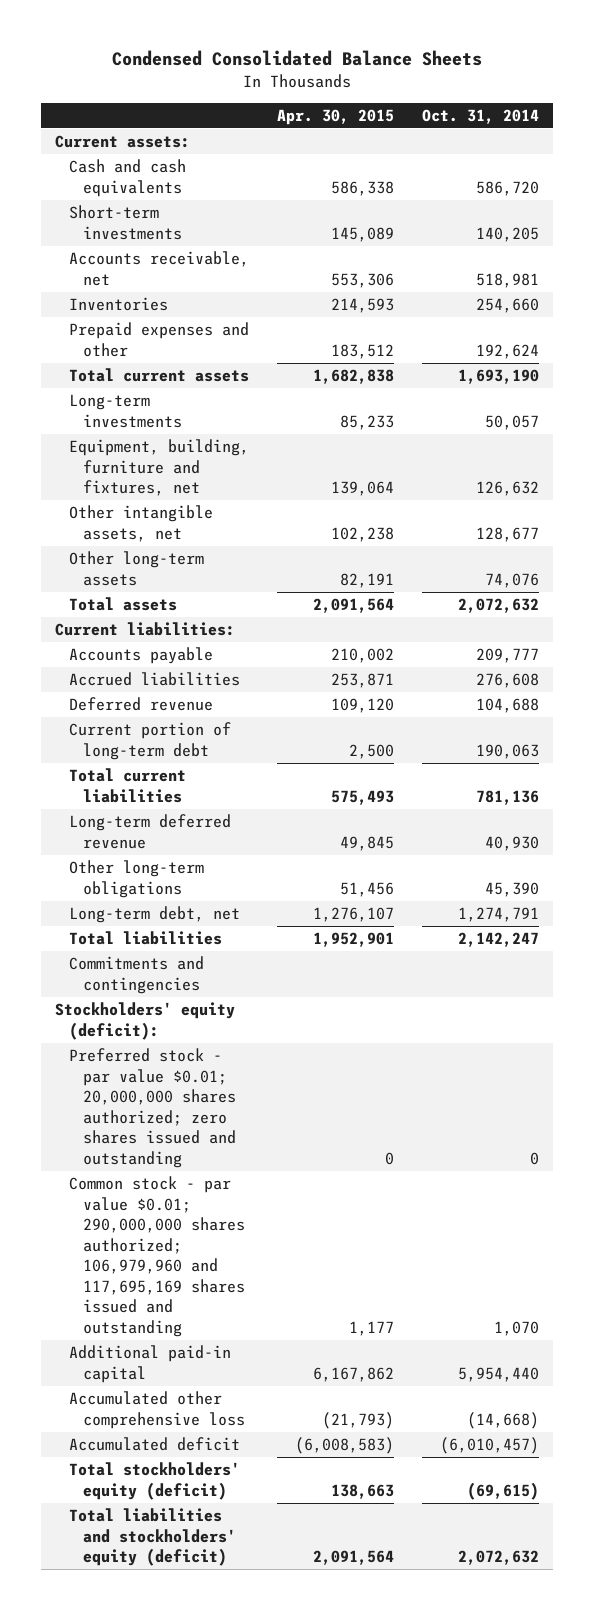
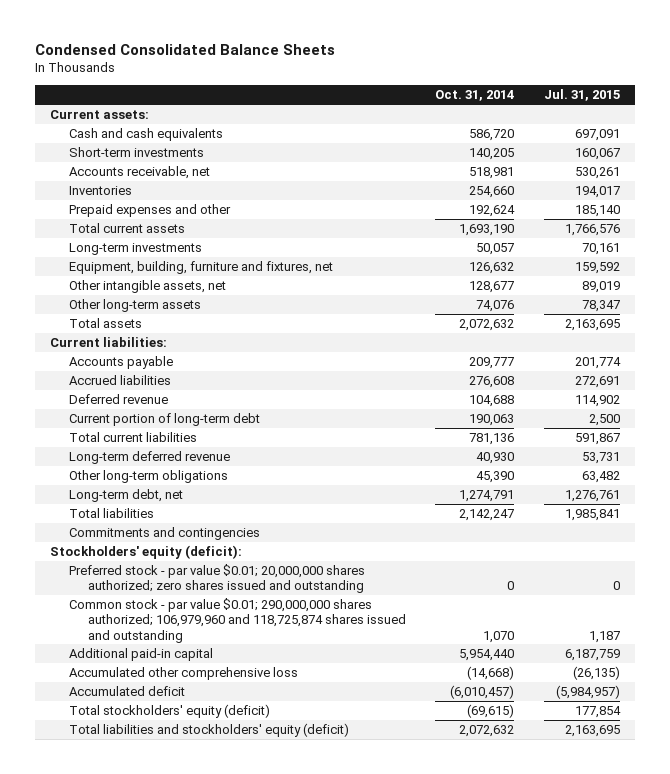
[276,108,394,125] Apr. 30, 2015 -> none
none -> [544,89,621,102] Jul. 31, 2015
[68,1176,246,1337] Common stock - par value $0.01; 290,000,000 shares authorized; 106,979,960 and 117,695,169 shares issued and outstanding -> [68,597,406,643] Common stock - par value $0.01; 290,000,000 shares authorized; 106,979,960 and 118,725,874 shares issued and outstanding

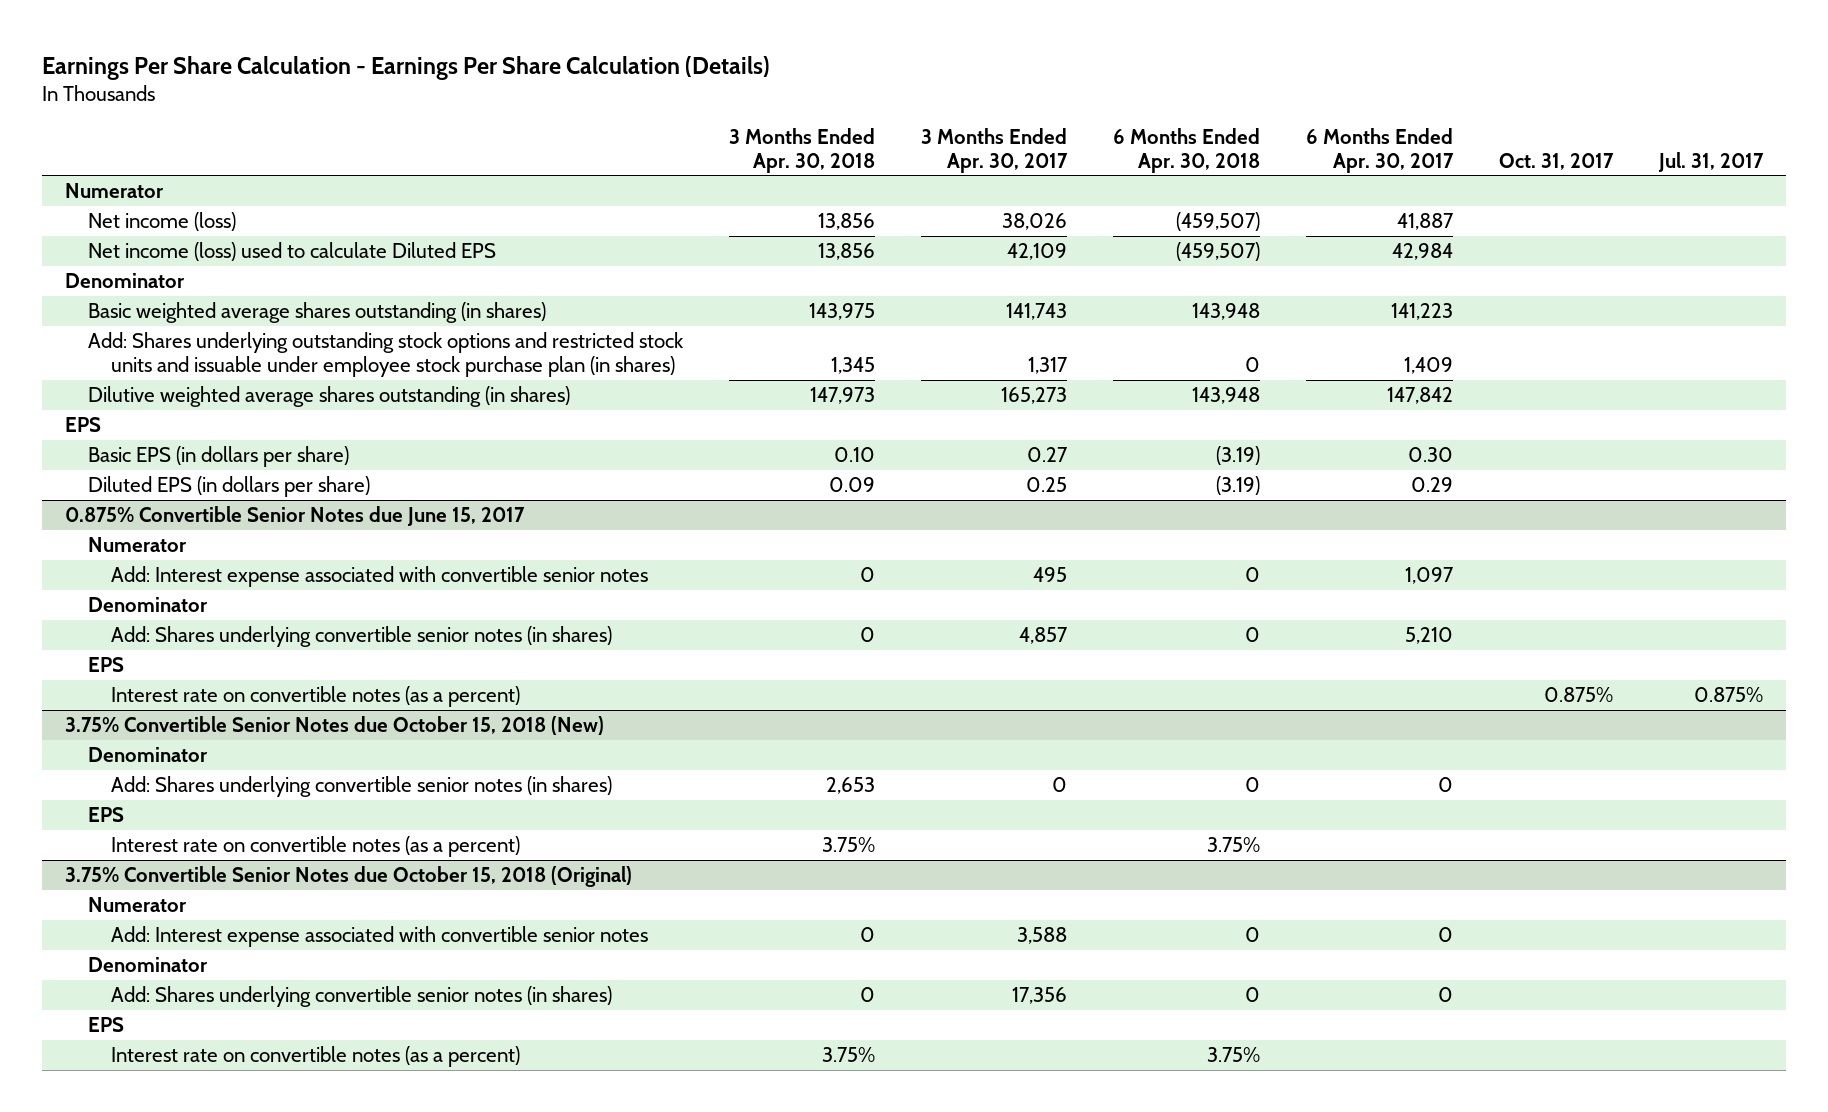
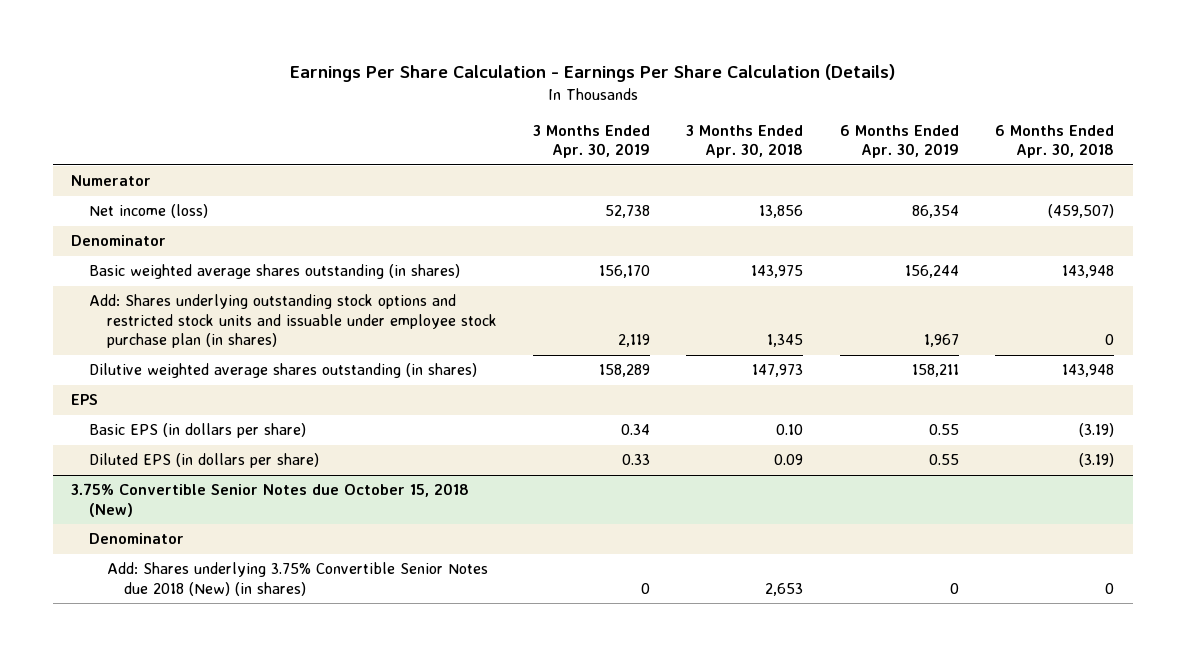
[921,127,1069,173] 3 Months Ended Apr. 30, 2017 -> none
[1306,127,1455,173] 6 Months Ended Apr. 30, 2017 -> none
[1499,152,1615,170] Oct. 31, 2017 -> none
[1658,151,1765,172] Jul. 31, 2017 -> none
none -> [533,124,651,159] 3 Months Ended Apr. 30, 2019
none -> [839,124,959,159] 6 Months Ended Apr. 30, 2019
[87,241,496,261] Net income (loss) used to calculate Diluted EPS -> none
[64,505,525,526] 0.875% Convertible Senior Notes due June 15, 2017 -> none
[87,536,187,552] Numerator -> none
[111,565,649,587] Add: Interest expense associated with convertible senior notes -> none
[87,596,208,612] Denominator -> none
[111,625,613,647] Add: Shares underlying convertible senior notes (in shares) -> none
[87,656,124,672] EPS -> none
[111,685,521,707] Interest rate on convertible notes (as a percent) -> none
[87,806,124,822] EPS -> none
[111,835,521,857] Interest rate on convertible notes (as a percent) -> none
[64,865,632,887] 3.75% Convertible Senior Notes due October 15, 2018 (Original) -> none
[87,896,187,912] Numerator -> none
[111,925,649,947] Add: Interest expense associated with convertible senior notes -> none
[87,956,208,972] Denominator -> none
[111,985,613,1007] Add: Shares underlying convertible senior notes (in shares) -> none
[87,1016,124,1032] EPS -> none
[111,1045,521,1067] Interest rate on convertible notes (as a percent) -> none
[111,775,613,797] Add: Shares underlying convertible senior notes (in shares) -> [106,562,488,596] Add: Shares underlying 3.75% Convertible Senior Notes due 2018 (New) (in shares)

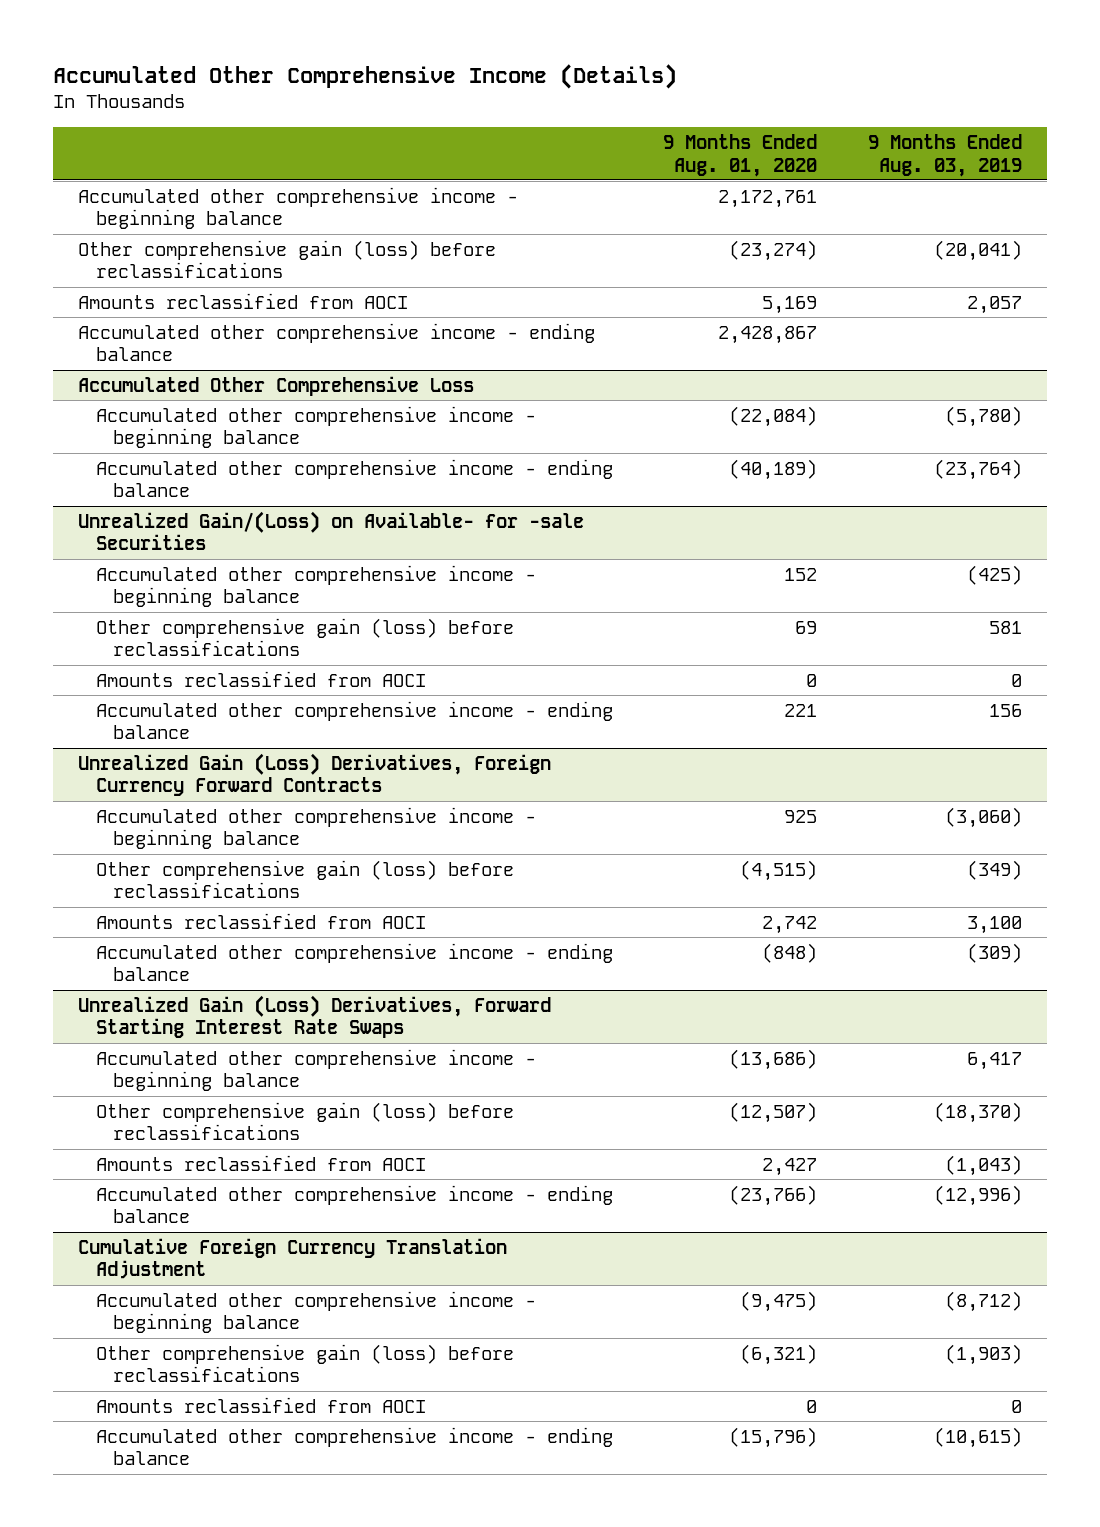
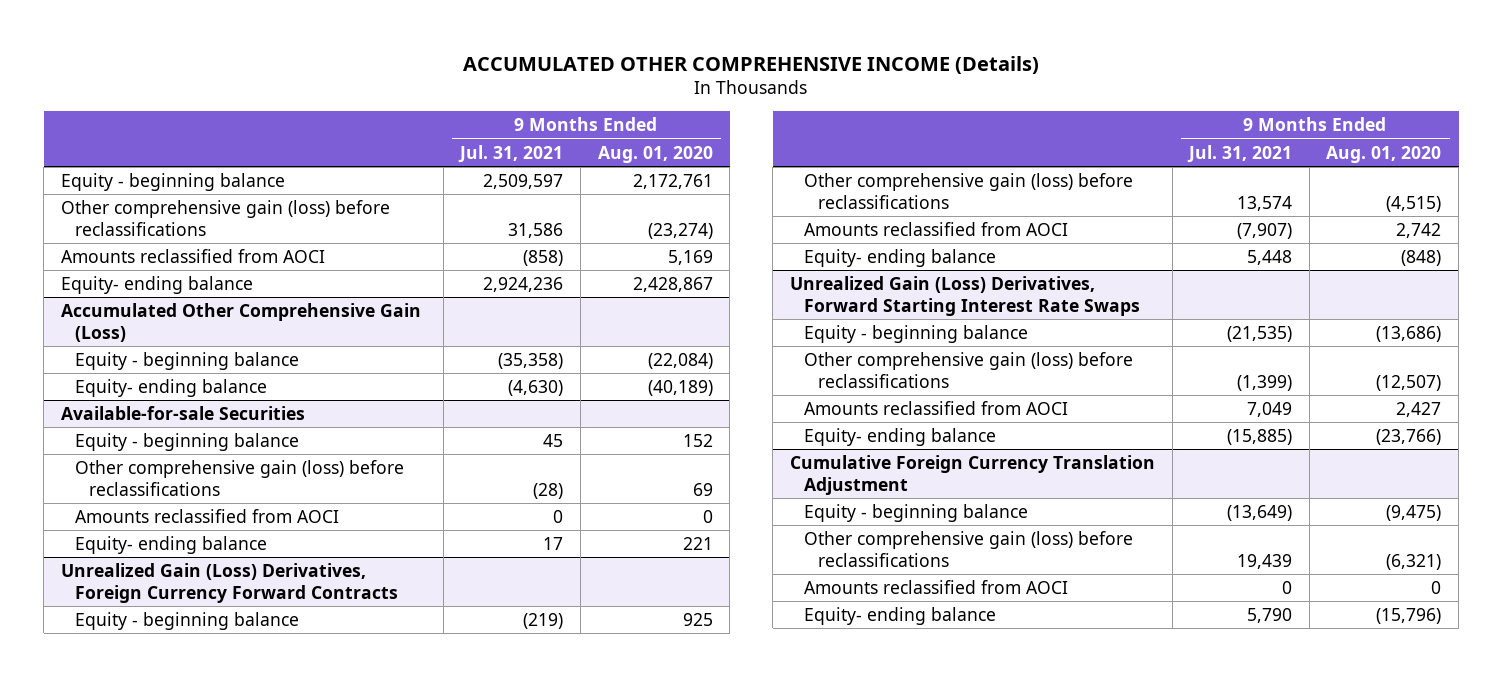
[53,63,678,89] Accumulated Other Comprehensive Income (Details) -> [463,55,1040,74] ACCUMULATED OTHER COMPREHENSIVE INCOME (Details)
[868,133,1023,177] 9 Months Ended Aug. 03, 2019 -> none
none -> [458,144,564,163] Jul. 31, 2021
[78,186,519,230] Accumulated other comprehensive income - beginning balance -> [61,172,286,191] Equity - beginning balance
[78,322,596,362] Accumulated other comprehensive income - ending balance -> [61,275,254,294] Equity- ending balance
[78,375,475,396] Accumulated Other Comprehensive Loss -> [61,302,422,342] Accumulated Other Comprehensive Gain (Loss)
[95,405,536,449] Accumulated other comprehensive income - beginning balance -> [74,351,299,370] Equity - beginning balance
[95,458,613,498] Accumulated other comprehensive income - ending balance -> [74,378,267,397] Equity- ending balance
[78,510,585,551] Unrealized Gain/(Loss) on Available- for -sale Securities -> [61,405,306,420] Available-for-sale Securities
[95,564,536,608] Accumulated other comprehensive income - beginning balance -> [74,432,299,451] Equity - beginning balance
[95,700,613,740] Accumulated other comprehensive income - ending balance -> [74,535,267,554] Equity- ending balance
[95,806,536,850] Accumulated other comprehensive income - beginning balance -> [74,611,299,630] Equity - beginning balance
[95,942,613,982] Accumulated other comprehensive income - ending balance -> [803,248,996,267] Equity- ending balance
[95,1048,536,1092] Accumulated other comprehensive income - beginning balance -> [803,324,1028,343] Equity - beginning balance
[95,1184,613,1224] Accumulated other comprehensive income - ending balance -> [803,427,996,446] Equity- ending balance
[95,1290,536,1334] Accumulated other comprehensive income - beginning balance -> [803,503,1028,522] Equity - beginning balance
[95,1426,613,1466] Accumulated other comprehensive income - ending balance -> [803,606,996,625] Equity- ending balance

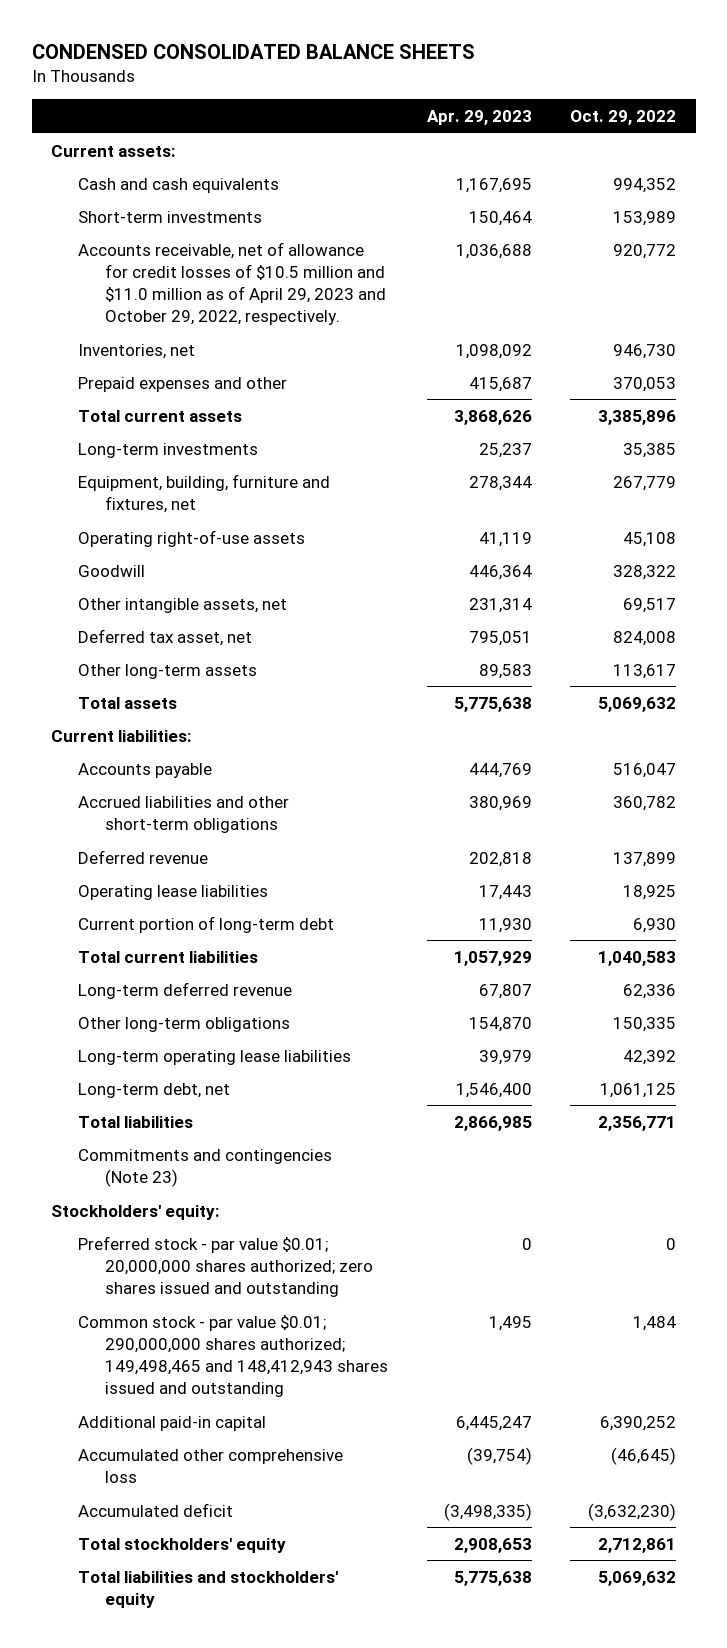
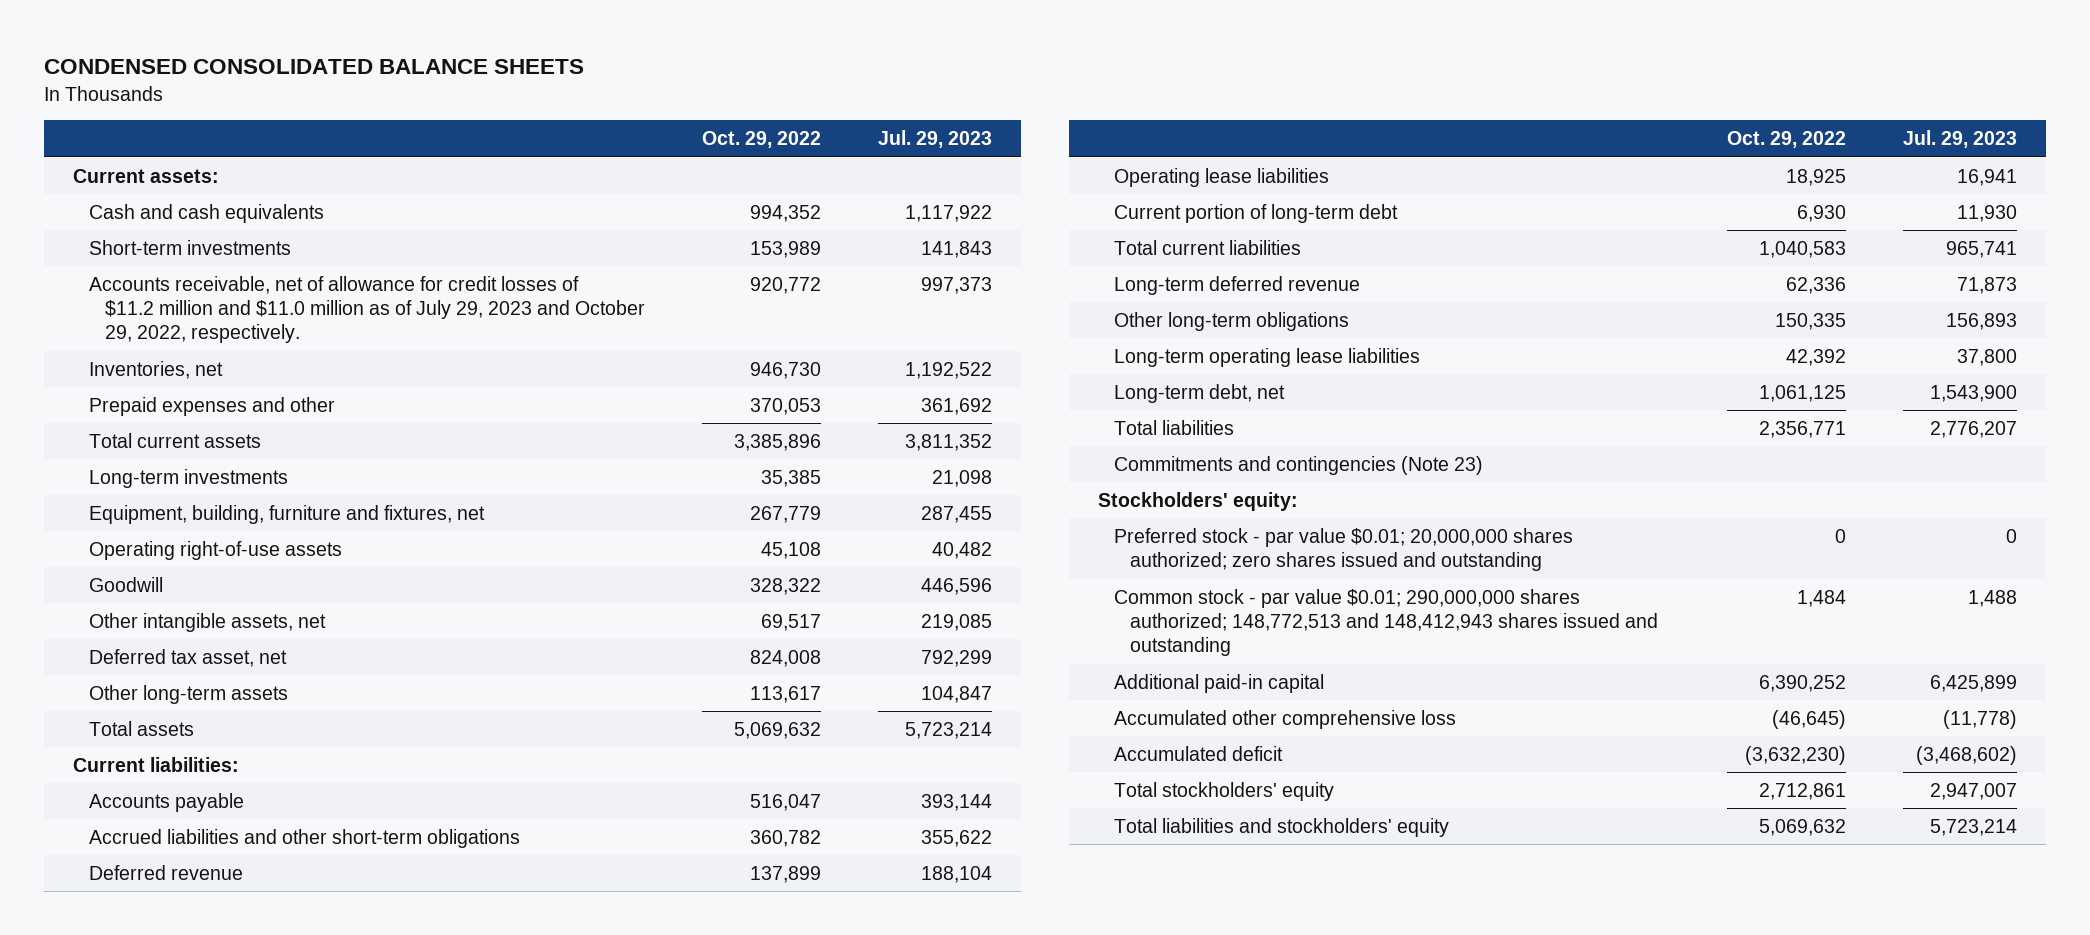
[426,109,532,125] Apr. 29, 2023 -> none
none -> [878,130,993,149] Jul. 29, 2023
[78,241,387,326] Accounts receivable, net of allowance for credit losses of $10.5 million and $11.0 million as of April 29, 2023 and October 29, 2022, respectively. -> [89,275,646,344] Accounts receivable, net of allowance for credit losses of $11.2 million and $11.0 million as of July 29, 2023 and October 29, 2022, respectively.
[78,1314,389,1398] Common stock - par value $0.01; 290,000,000 shares authorized; 149,498,465 and 148,412,943 shares issued and outstanding -> [1114,588,1659,657] Common stock - par value $0.01; 290,000,000 shares authorized; 148,772,513 and 148,412,943 shares issued and outstanding

